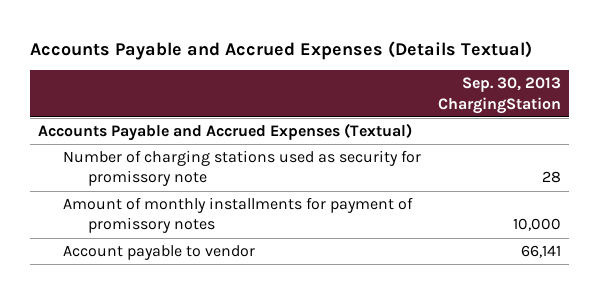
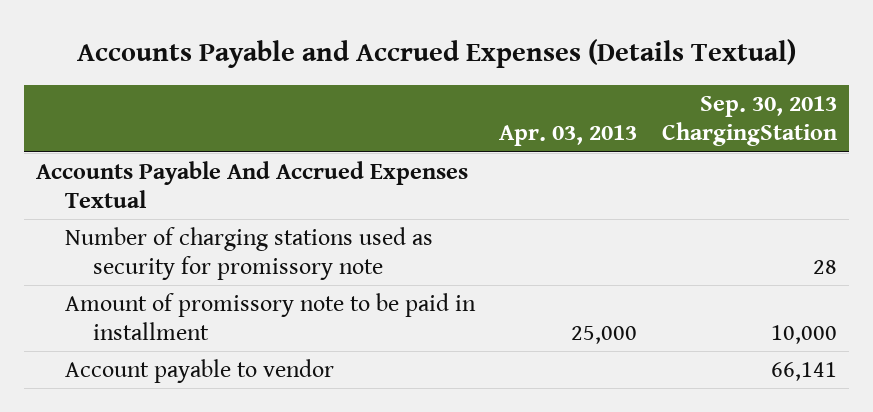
none -> [499,125,638,147] Apr. 03, 2013
[38,123,413,142] Accounts Payable and Accrued Expenses (Textual) -> [36,161,469,209] Accounts Payable And Accrued Expenses Textual
[63,197,414,234] Amount of monthly installments for payment of promissory notes -> [64,293,476,341] Amount of promissory note to be paid in installment

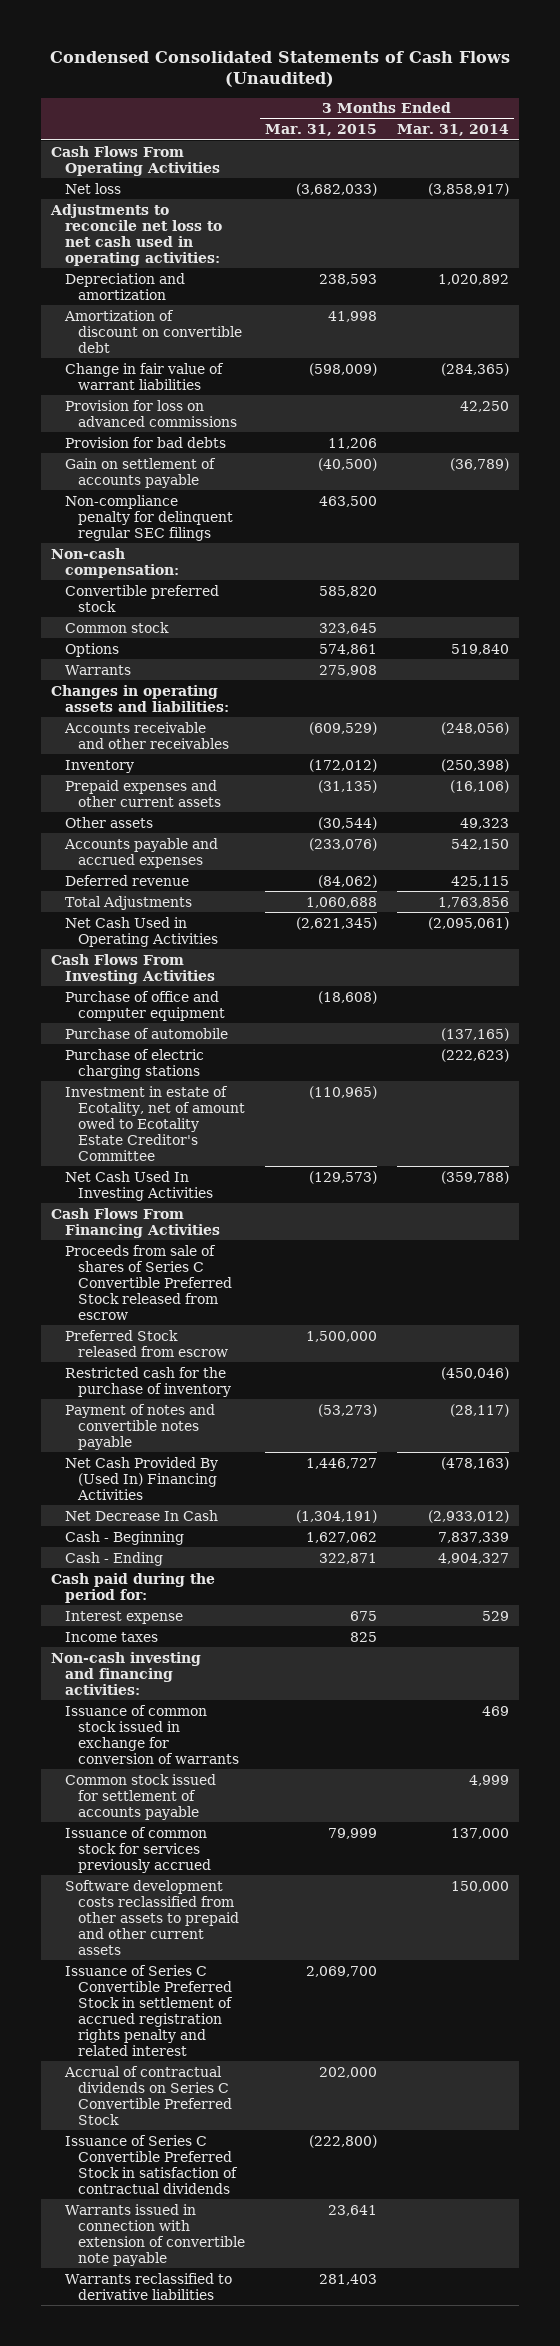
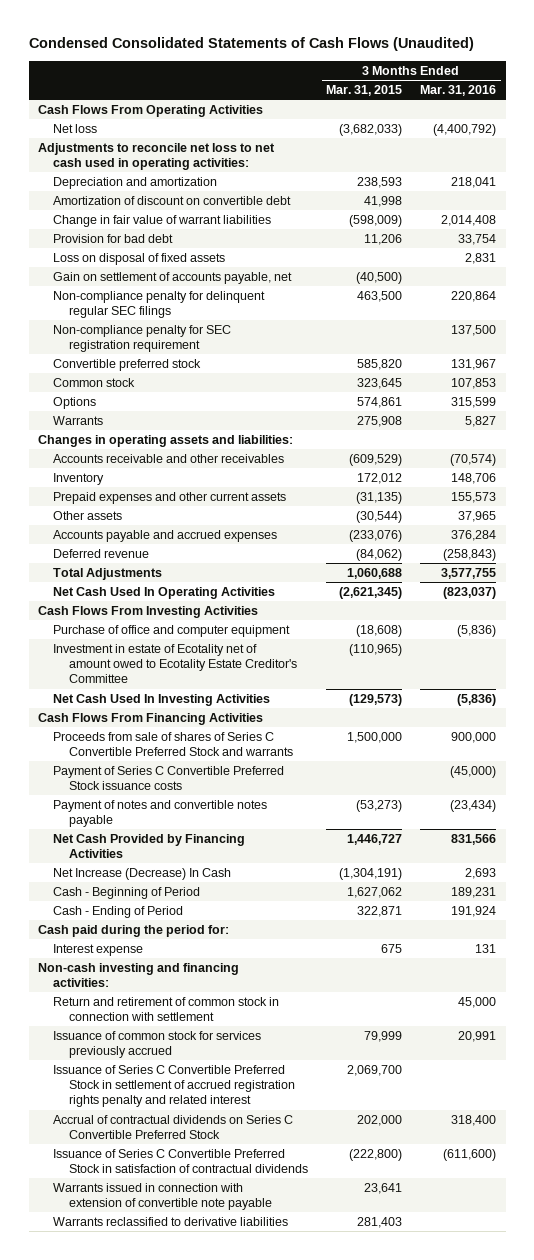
[396,124,509,137] Mar. 31, 2014 -> none
none -> [420,84,497,96] Mar. 31, 2016
[64,399,238,427] Provision for loss on advanced commissions -> none
[64,436,226,448] Provision for bad debts -> [53,233,174,243] Provision for bad debt
none -> [53,252,226,265] Loss on disposal of fixed assets
[64,457,216,488] Gain on settlement of accounts payable -> [53,271,293,284] Gain on settlement of accounts payable, net
[51,547,179,578] Non-cash compensation: -> none
none -> [53,324,232,353] Non-compliance penalty for SEC registration requirement
[308,758,377,772] (172,012) -> [357,472,403,484] 172,012
[64,916,219,947] Net Cash Used in Operating Activities -> [53,586,276,599] Net Cash Used In Operating Activities
[64,1027,228,1039] Purchase of automobile -> none
[64,1048,204,1079] Purchase of electric charging stations -> none
[64,1085,246,1161] Investment in estate of Ecotality, net of amount owed to Ecotality Estate Creditor's Committee -> [53,643,298,684] Investment in estate of Ecotality net of amount owed to Ecotality Estate Creditor's Committee
[64,1244,233,1320] Proceeds from sale of shares of Series C Convertible Preferred Stock released from escrow -> none
[64,1366,232,1397] Restricted cash for the purchase of inventory -> none
[64,1329,229,1357] Preferred Stock released from escrow -> [53,731,294,757] Proceeds from sale of shares of Series C Convertible Preferred Stock and warrants
none -> [53,765,285,791] Payment of Series C Convertible Preferred Stock issuance costs
[64,1456,218,1500] Net Cash Provided By (Used In) Financing Activities -> [53,833,246,859] Net Cash Provided by Financing Activities
[64,1509,218,1521] Net Decrease In Cash -> [53,867,232,880] Net Increase (Decrease) In Cash
[64,1530,184,1545] Cash - Beginning -> [53,886,201,899] Cash - Beginning of Period
[64,1551,163,1566] Cash - Ending -> [53,905,184,918] Cash - Ending of Period
[64,1631,158,1642] Income taxes -> none
[64,1704,240,1764] Issuance of common stock issued in exchange for conversion of warrants -> none
[64,1773,216,1820] Common stock issued for settlement of accounts payable -> none
none -> [53,996,280,1022] Return and retirement of common stock in connection with settlement
[64,1879,240,1955] Software development costs reclassified from other assets to prepaid and other current assets -> none

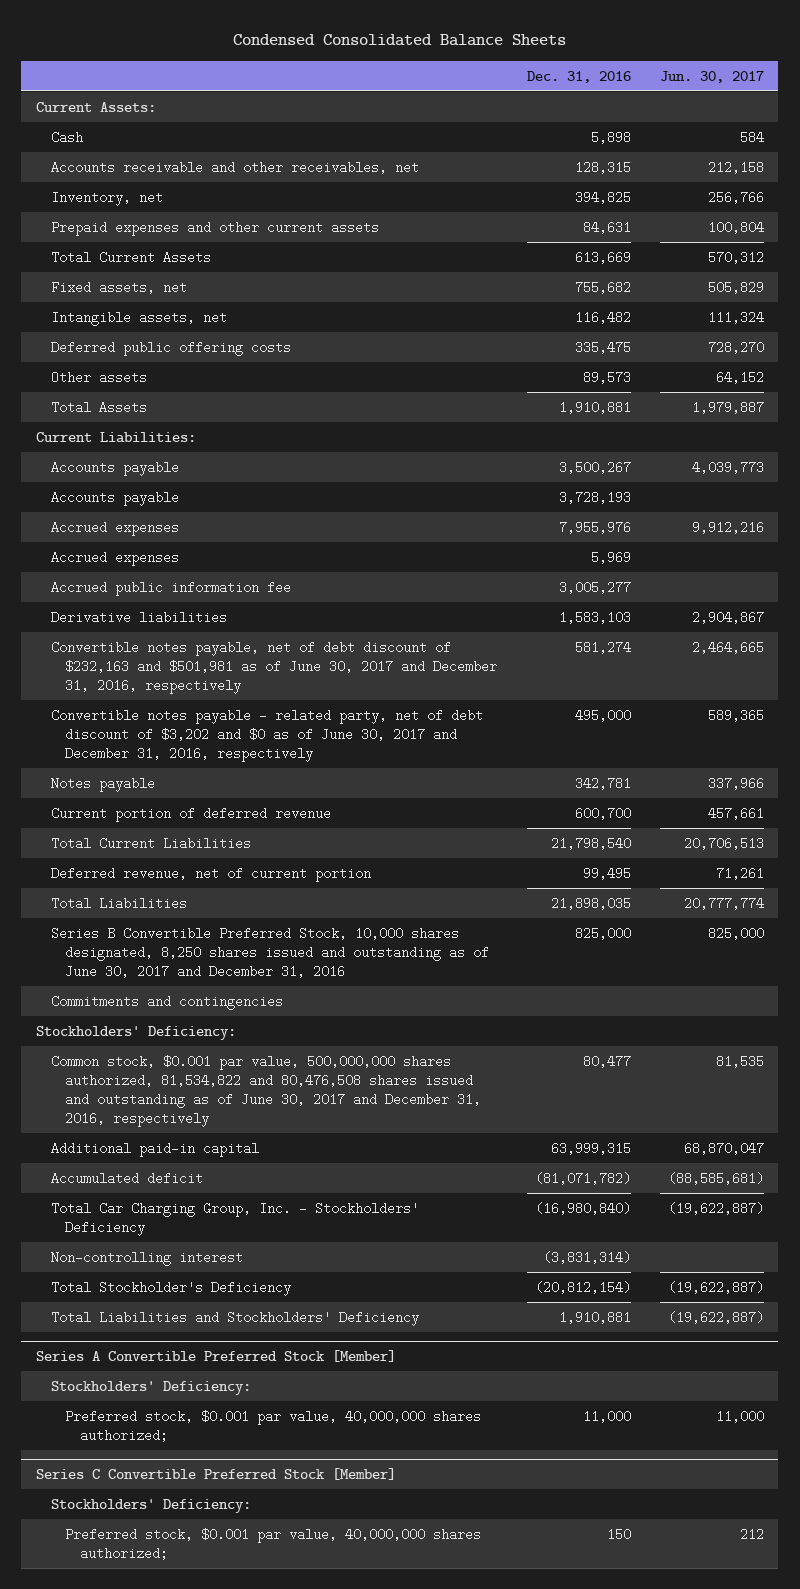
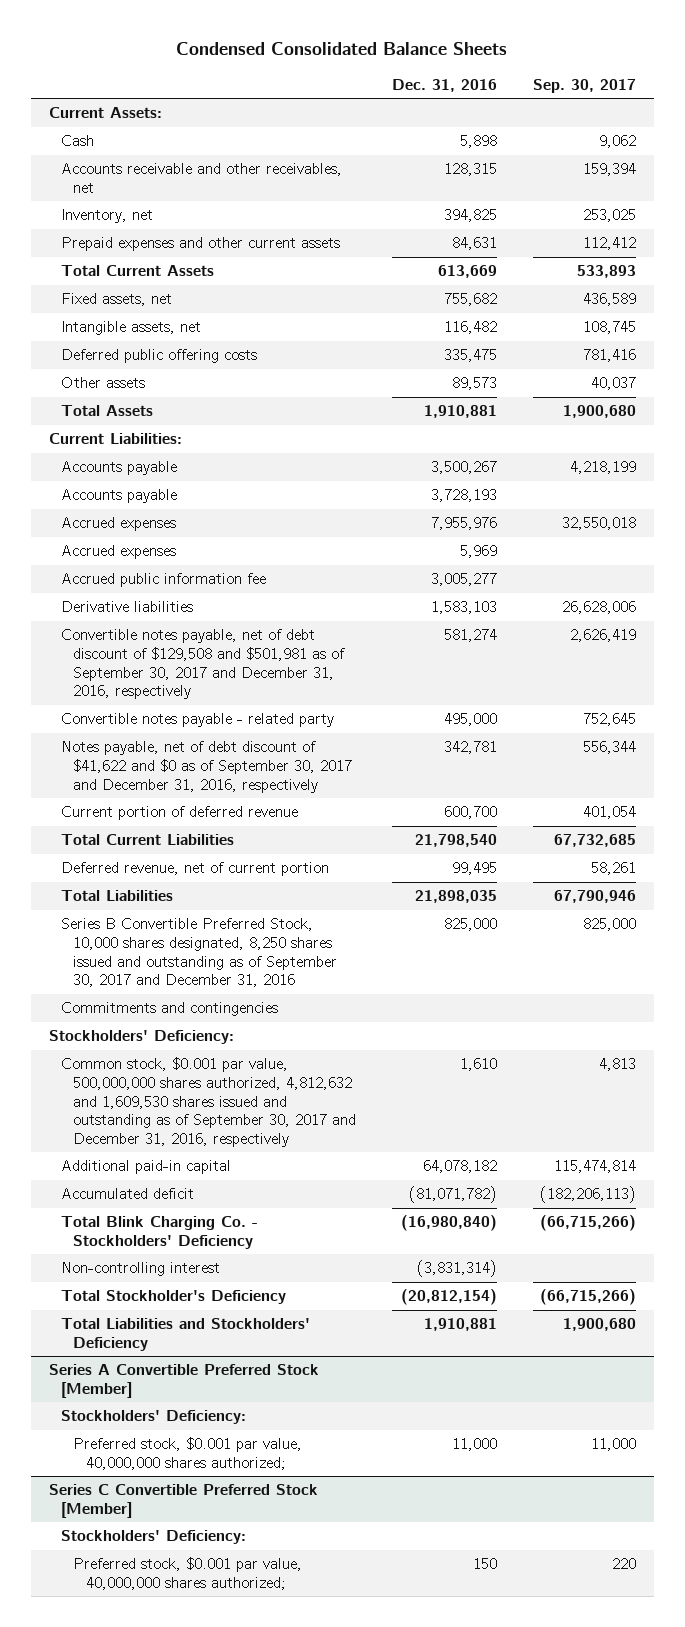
[659,70,764,83] Jun. 30, 2017 -> none
none -> [533,78,637,93] Sep. 30, 2017
[50,640,498,694] Convertible notes payable, net of debt discount of $232,163 and $501,981 as of June 30, 2017 and December 31, 2016, respectively -> [61,629,346,700] Convertible notes payable, net of debt discount of $129,508 and $501,981 as of September 30, 2017 and December 31, 2016, respectively
[50,708,483,762] Convertible notes payable - related party, net of debt discount of $3,202 and $0 as of June 30, 2017 and December 31, 2016, respectively -> [61,713,335,728] Convertible notes payable - related party
[50,776,155,792] Notes payable -> [61,741,353,793] Notes payable, net of debt discount of $41,622 and $0 as of September 30, 2017 and December 31, 2016, respectively
[50,926,490,978] Series B Convertible Preferred Stock, 10,000 shares designated, 8,250 shares issued and outstanding as of June 30, 2017 and December 31, 2016 -> [61,918,338,988] Series B Convertible Preferred Stock, 10,000 shares designated, 8,250 shares issued and outstanding as of September 30, 2017 and December 31, 2016
[50,1054,482,1128] Common stock, $0.001 par value, 500,000,000 shares authorized, 81,534,822 and 80,476,508 shares issued and outstanding as of June 30, 2017 and December 31, 2016, respectively -> [61,1057,357,1147] Common stock, $0.001 par value, 500,000,000 shares authorized, 4,812,632 and 1,609,530 shares issued and outstanding as of September 30, 2017 and December 31, 2016, respectively
[582,1054,631,1068] 80,477 -> [460,1058,498,1072] 1,610
[550,1141,631,1155] 63,999,315 -> [423,1160,498,1174] 64,078,182
[50,1201,419,1236] Total Car Charging Group, Inc. - Stockholders' Deficiency -> [61,1216,259,1249] Total Blink Charging Co. - Stockholders' Deficiency

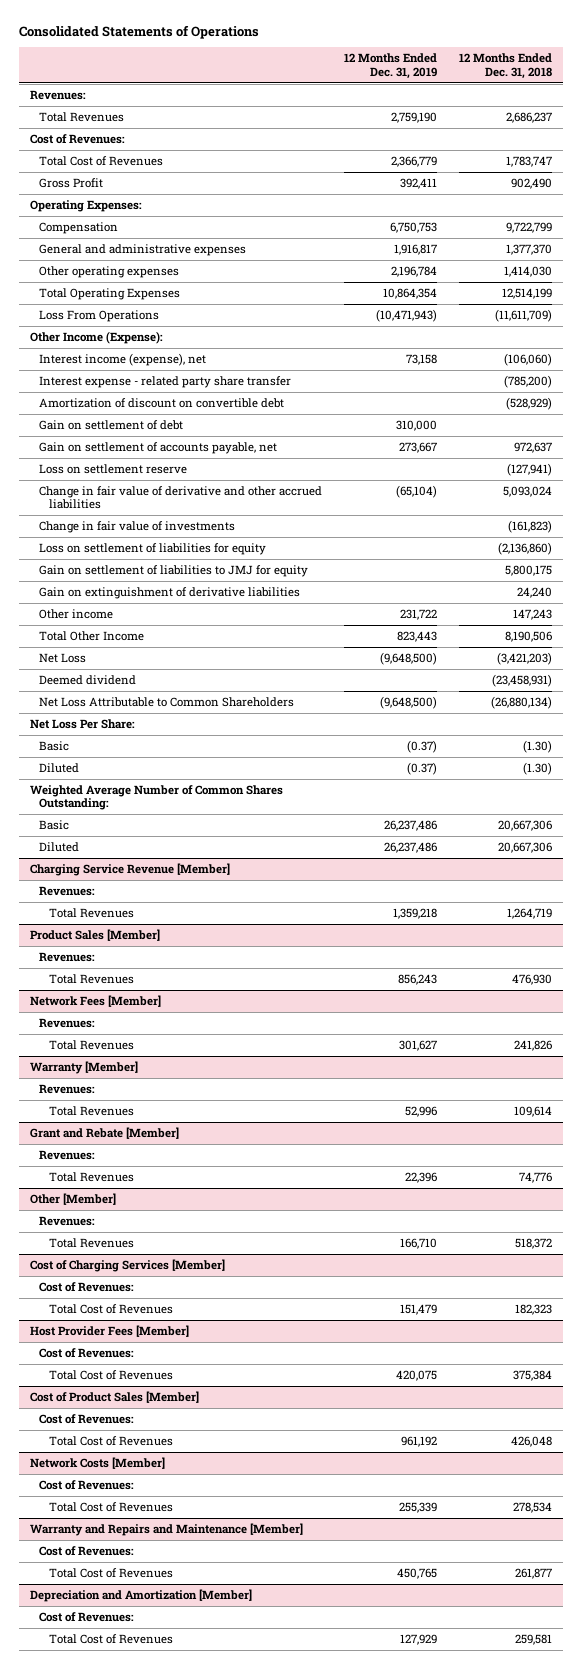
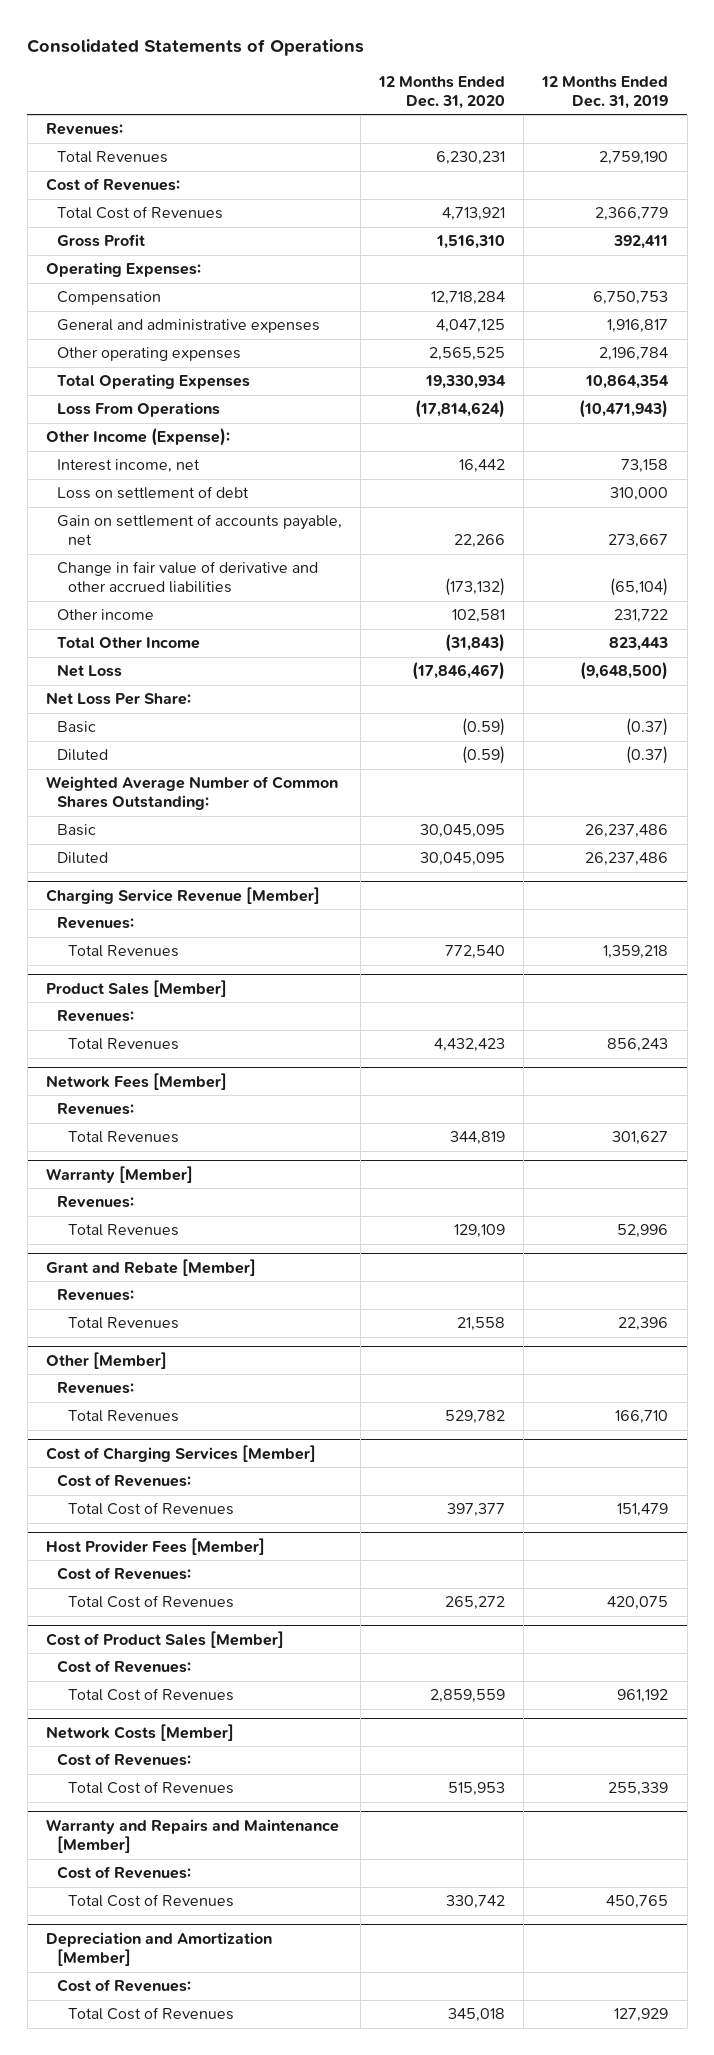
[459,53,553,79] 12 Months Ended Dec. 31, 2018 -> none
none -> [378,75,506,110] 12 Months Ended Dec. 31, 2020
[39,375,292,388] Interest expense - related party share transfer -> none
[39,397,285,408] Amortization of discount on convertible debt -> none
[39,352,207,366] Interest income (expense), net -> [56,459,200,474] Interest income, net
[39,419,184,430] Gain on settlement of debt -> [56,486,249,500] Loss on settlement of debt
[39,463,188,474] Loss on settlement reserve -> none
[39,520,236,533] Change in fair value of investments -> none
[39,542,267,555] Loss on settlement of liabilities for equity -> none
[39,564,309,577] Gain on settlement of liabilities to JMJ for equity -> none
[39,586,301,599] Gain on extinguishment of derivative liabilities -> none
[39,674,137,685] Deemed dividend -> none
[39,696,295,707] Net Loss Attributable to Common Shareholders -> none

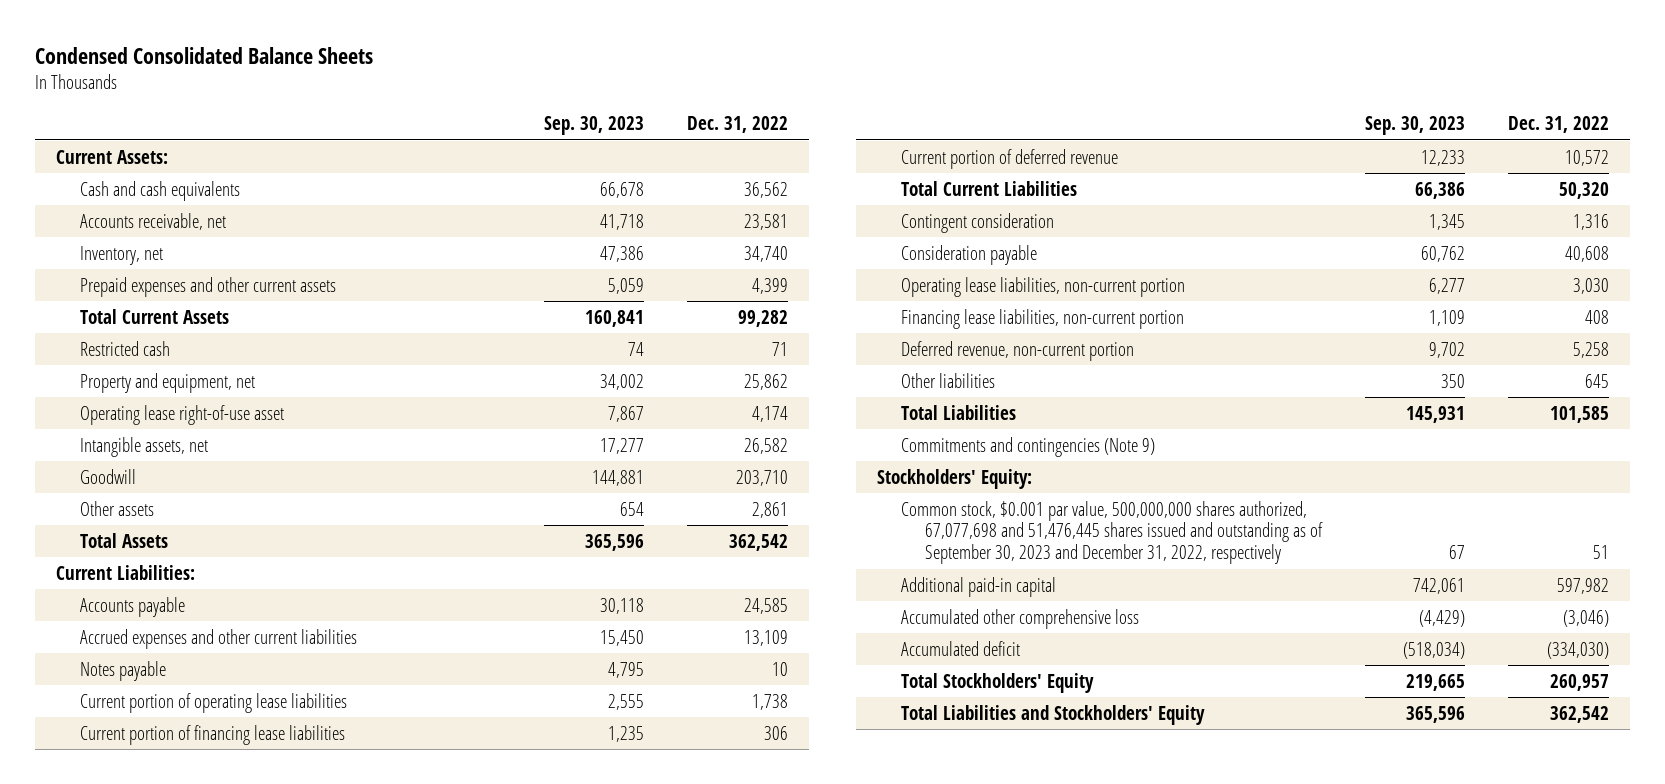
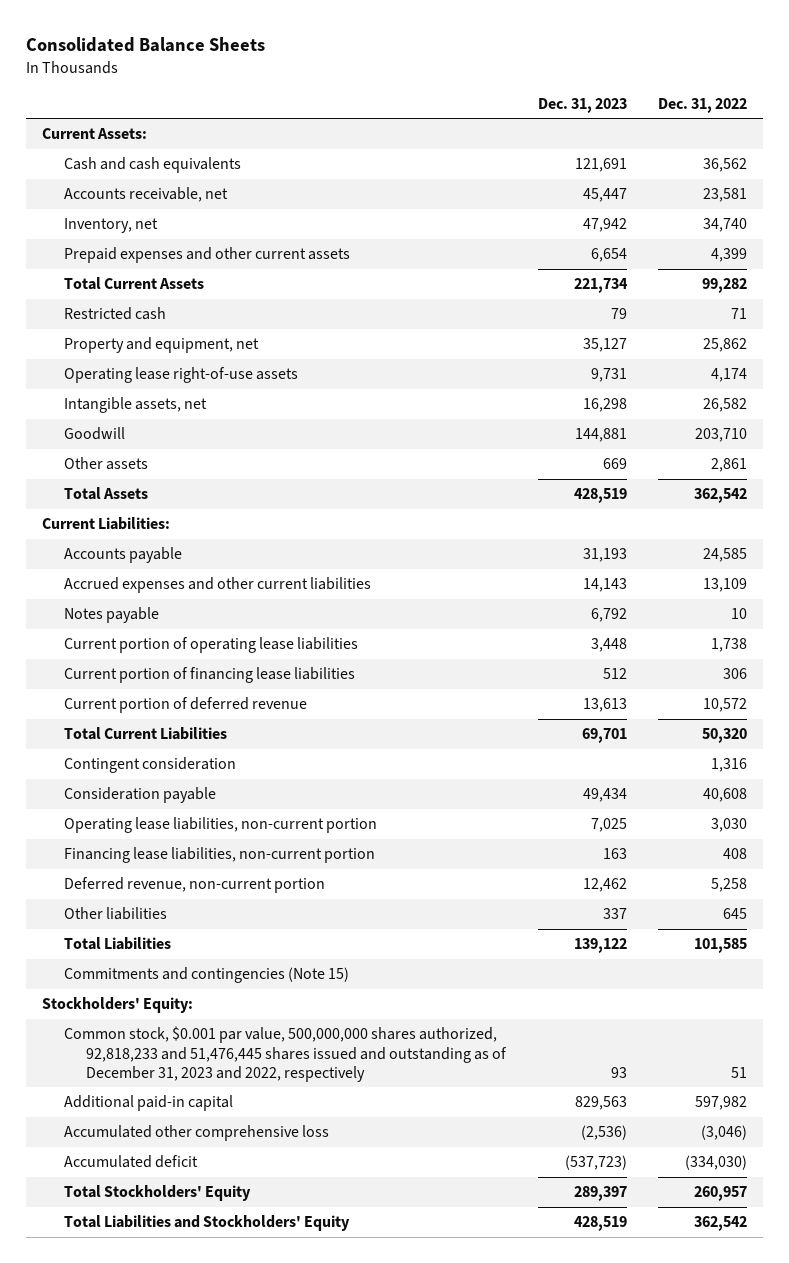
[34,46,373,64] Condensed Consolidated Balance Sheets -> [25,36,265,52] Consolidated Balance Sheets
[544,115,645,135] Sep. 30, 2023 -> none
none -> [537,97,627,113] Dec. 31, 2023
[80,404,285,425] Operating lease right-of-use asset -> [63,367,298,384] Operating lease right-of-use assets
[901,436,1156,457] Commitments and contingencies (Note 9) -> [63,967,349,984] Commitments and contingencies (Note 15)
[901,500,1324,564] Common stock, $0.001 par value, 500,000,000 shares authorized, 67,077,698 and 51,476,445 shares issued and outstanding as of September 30, 2023 and December 31, 2022, respectively -> [63,1026,508,1082] Common stock, $0.001 par value, 500,000,000 shares authorized, 92,818,233 and 51,476,445 shares issued and outstanding as of December 31, 2023 and 2022, respectively

